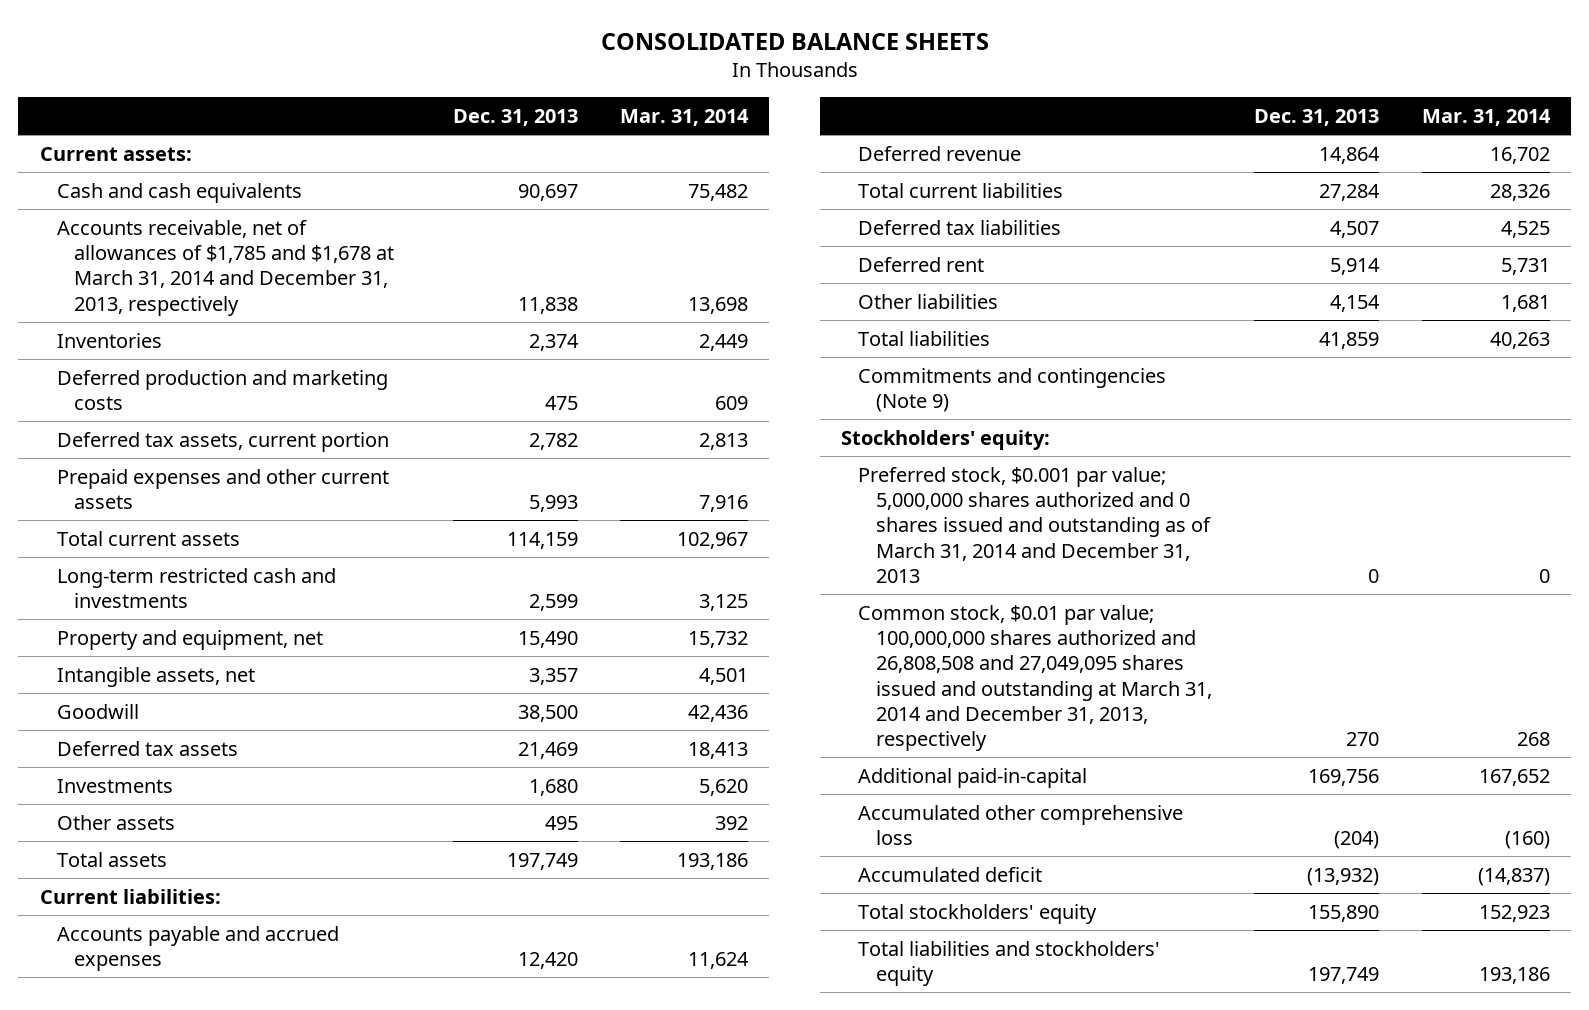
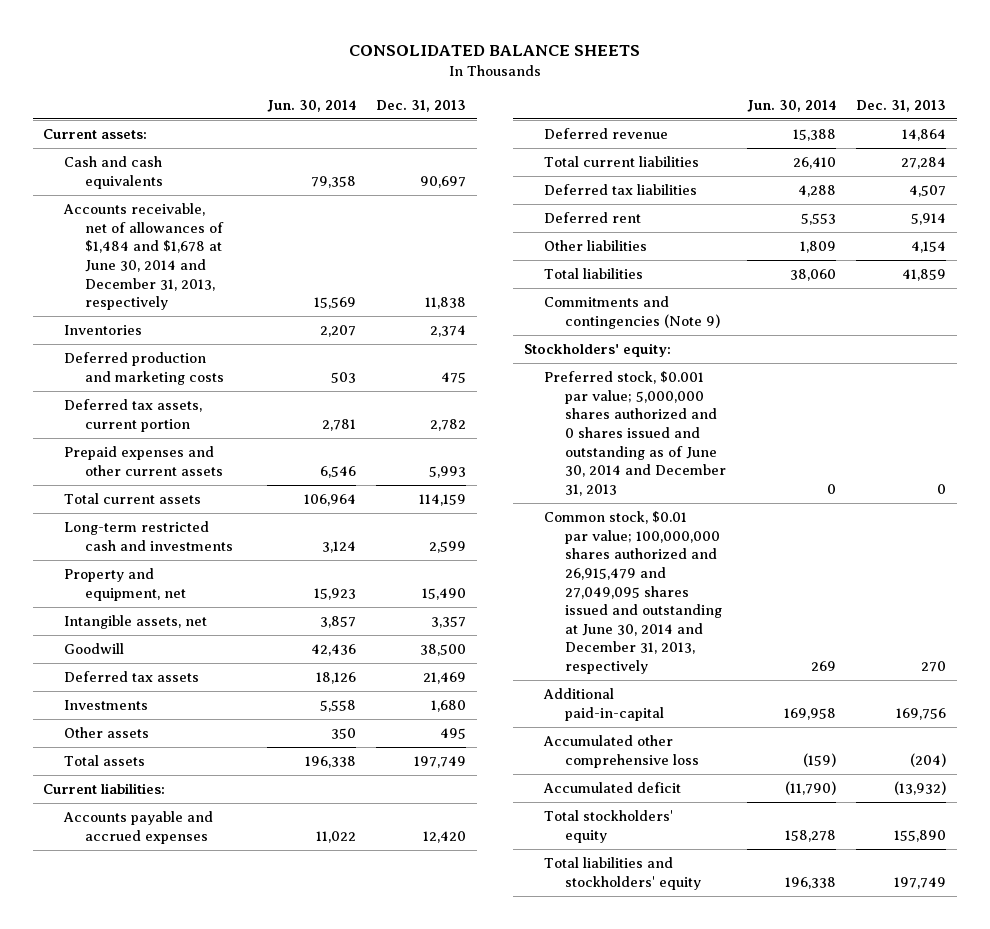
[620,108,750,126] Mar. 31, 2014 -> none
none -> [266,99,356,112] Jun. 30, 2014
[56,219,394,316] Accounts receivable, net of allowances of $1,785 and $1,678 at March 31, 2014 and December 31, 2013, respectively -> [63,203,225,311] Accounts receivable, net of allowances of $1,484 and $1,678 at June 30, 2014 and December 31, 2013, respectively
[858,466,1211,583] Preferred stock, $0.001 par value; 5,000,000 shares authorized and 0 shares issued and outstanding as of March 31, 2014 and December 31, 2013 -> [544,371,727,496] Preferred stock, $0.001 par value; 5,000,000 shares authorized and 0 shares issued and outstanding as of June 30, 2014 and December 31, 2013
[858,604,1212,752] Common stock, $0.01 par value; 100,000,000 shares authorized and 26,808,508 and 27,049,095 shares issued and outstanding at March 31, 2014 and December 31, 2013, respectively -> [544,511,723,674] Common stock, $0.01 par value; 100,000,000 shares authorized and 26,915,479 and 27,049,095 shares issued and outstanding at June 30, 2014 and December 31, 2013, respectively

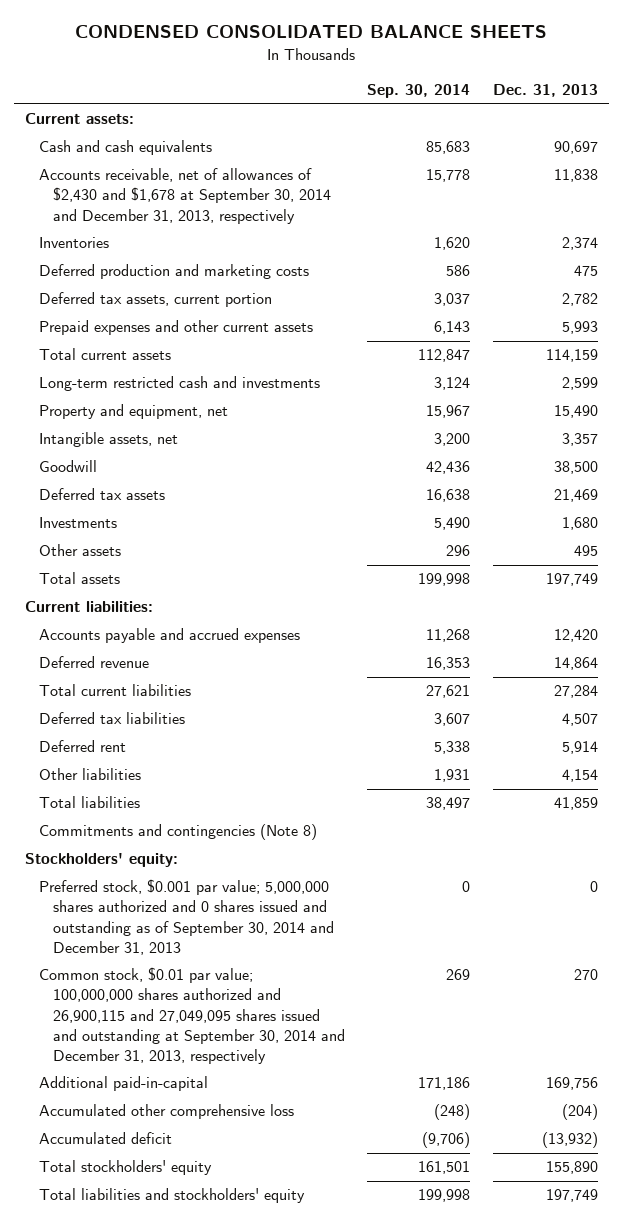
[348,45,640,57] CONSOLIDATED BALANCE SHEETS -> [75,25,548,39] CONDENSED CONSOLIDATED BALANCE SHEETS
[266,99,356,112] Jun. 30, 2014 -> none
none -> [367,84,471,99] Sep. 30, 2014
[63,203,225,311] Accounts receivable, net of allowances of $1,484 and $1,678 at June 30, 2014 and December 31, 2013, respectively -> [38,168,331,224] Accounts receivable, net of allowances of $2,430 and $1,678 at September 30, 2014 and December 31, 2013, respectively
[544,296,721,329] Commitments and contingencies (Note 9) -> [38,824,317,841] Commitments and contingencies (Note 8)
[544,371,727,496] Preferred stock, $0.001 par value; 5,000,000 shares authorized and 0 shares issued and outstanding as of June 30, 2014 and December 31, 2013 -> [38,879,334,955] Preferred stock, $0.001 par value; 5,000,000 shares authorized and 0 shares issued and outstanding as of September 30, 2014 and December 31, 2013
[544,511,723,674] Common stock, $0.01 par value; 100,000,000 shares authorized and 26,915,479 and 27,049,095 shares issued and outstanding at June 30, 2014 and December 31, 2013, respectively -> [38,967,345,1064] Common stock, $0.01 par value; 100,000,000 shares authorized and 26,900,115 and 27,049,095 shares issued and outstanding at September 30, 2014 and December 31, 2013, respectively

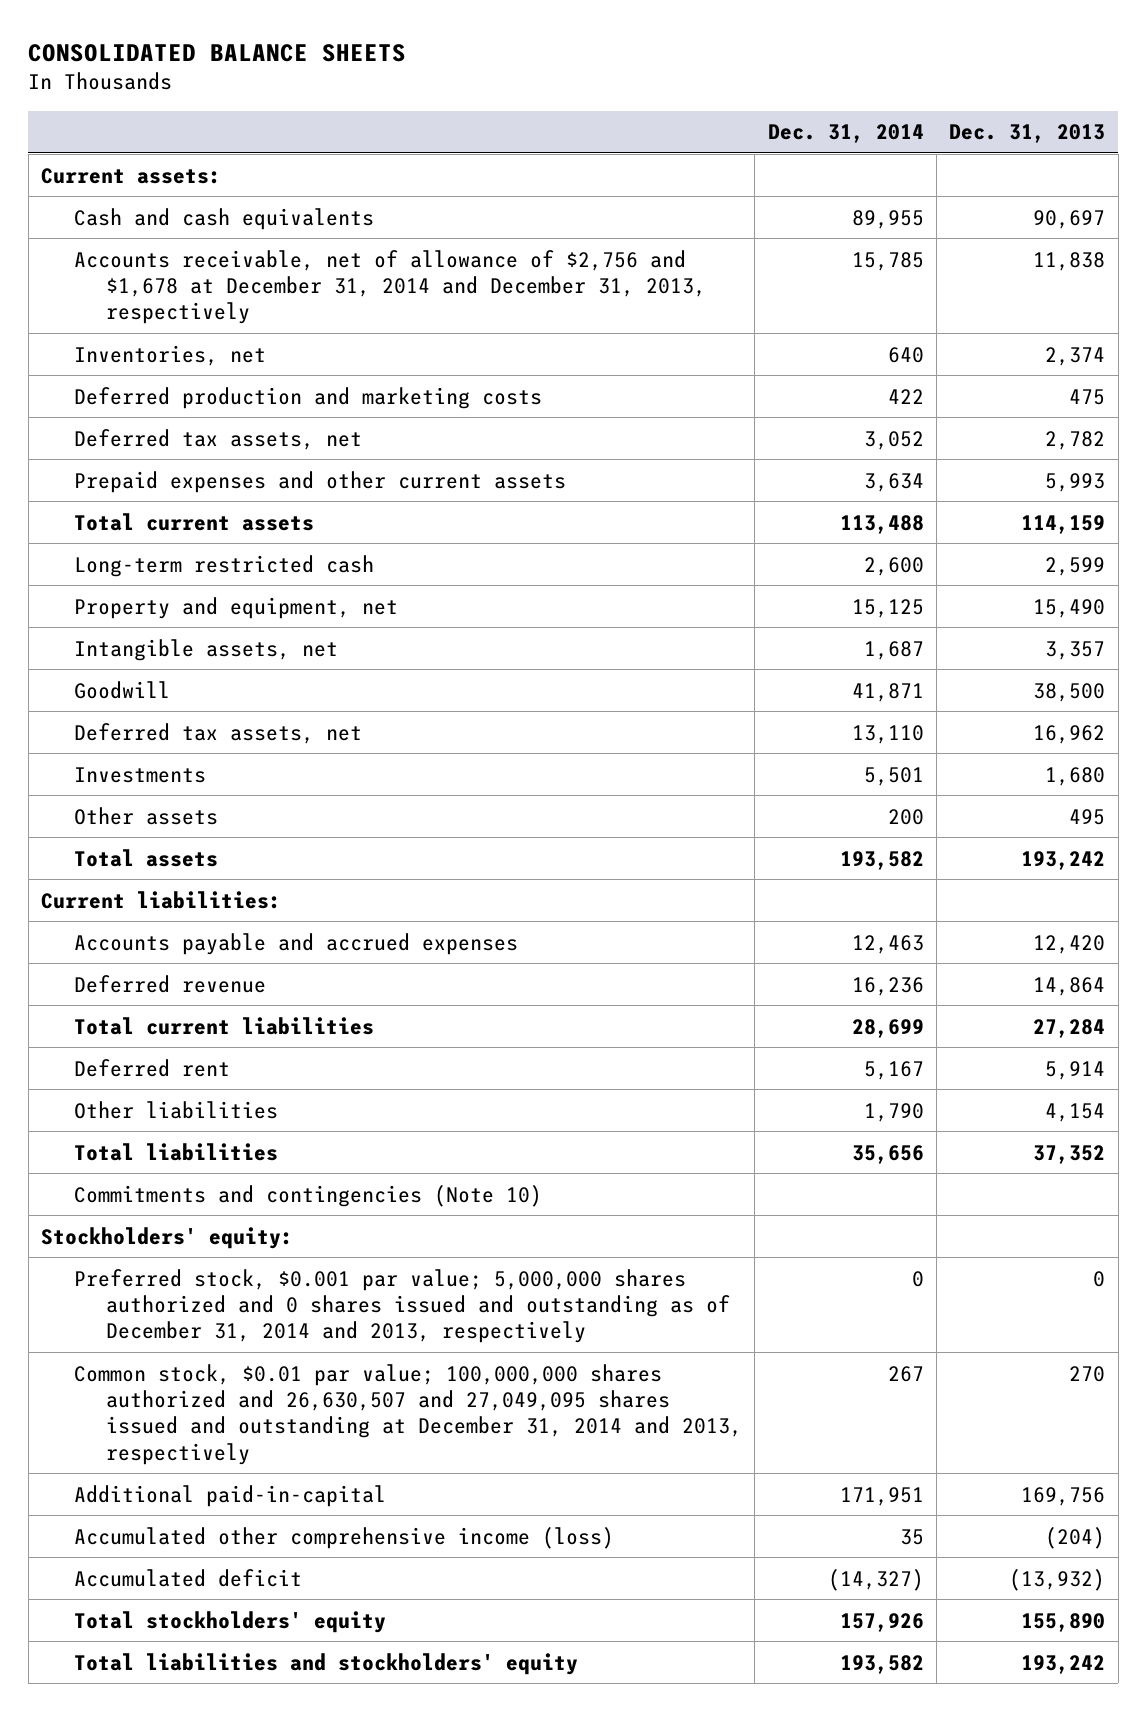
[75,25,548,39] CONDENSED CONSOLIDATED BALANCE SHEETS -> [28,44,407,63] CONSOLIDATED BALANCE SHEETS
[367,84,471,99] Sep. 30, 2014 -> none
none -> [767,124,924,144] Dec. 31, 2014
[38,168,331,224] Accounts receivable, net of allowances of $2,430 and $1,678 at September 30, 2014 and December 31, 2013, respectively -> [73,249,706,325] Accounts receivable, net of allowance of $2,756 and $1,678 at December 31, 2014 and December 31, 2013, respectively
[38,237,109,249] Inventories -> [73,344,266,366] Inventories, net
[38,292,272,308] Deferred tax assets, current portion -> [73,428,362,450] Deferred tax assets, net
[38,376,320,392] Long-term restricted cash and investments -> [73,554,374,577] Long-term restricted cash
[38,488,165,501] Deferred tax assets -> [73,722,362,744] Deferred tax assets, net
[553,489,598,503] 21,469 -> [1033,724,1106,744] 16,962
[545,573,598,587] 197,749 -> [1021,850,1106,870] 193,242
[38,712,185,725] Deferred tax liabilities -> none
[553,797,598,811] 41,859 -> [1033,1144,1106,1164] 37,352
[38,824,317,841] Commitments and contingencies (Note 8) -> [73,1184,542,1207] Commitments and contingencies (Note 10)
[38,879,334,955] Preferred stock, $0.001 par value; 5,000,000 shares authorized and 0 shares issued and outstanding as of September 30, 2014 and December 31, 2013 -> [73,1268,730,1344] Preferred stock, $0.001 par value; 5,000,000 shares authorized and 0 shares issued and outstanding as of December 31, 2014 and 2013, respectively
[38,967,345,1064] Common stock, $0.01 par value; 100,000,000 shares authorized and 26,900,115 and 27,049,095 shares issued and outstanding at September 30, 2014 and December 31, 2013, respectively -> [73,1363,742,1465] Common stock, $0.01 par value; 100,000,000 shares authorized and 26,630,507 and 27,049,095 shares issued and outstanding at December 31, 2014 and 2013, respectively
[38,1104,294,1120] Accumulated other comprehensive loss -> [73,1526,614,1549] Accumulated other comprehensive income (loss)
[545,1189,598,1203] 197,749 -> [1021,1654,1106,1674] 193,242

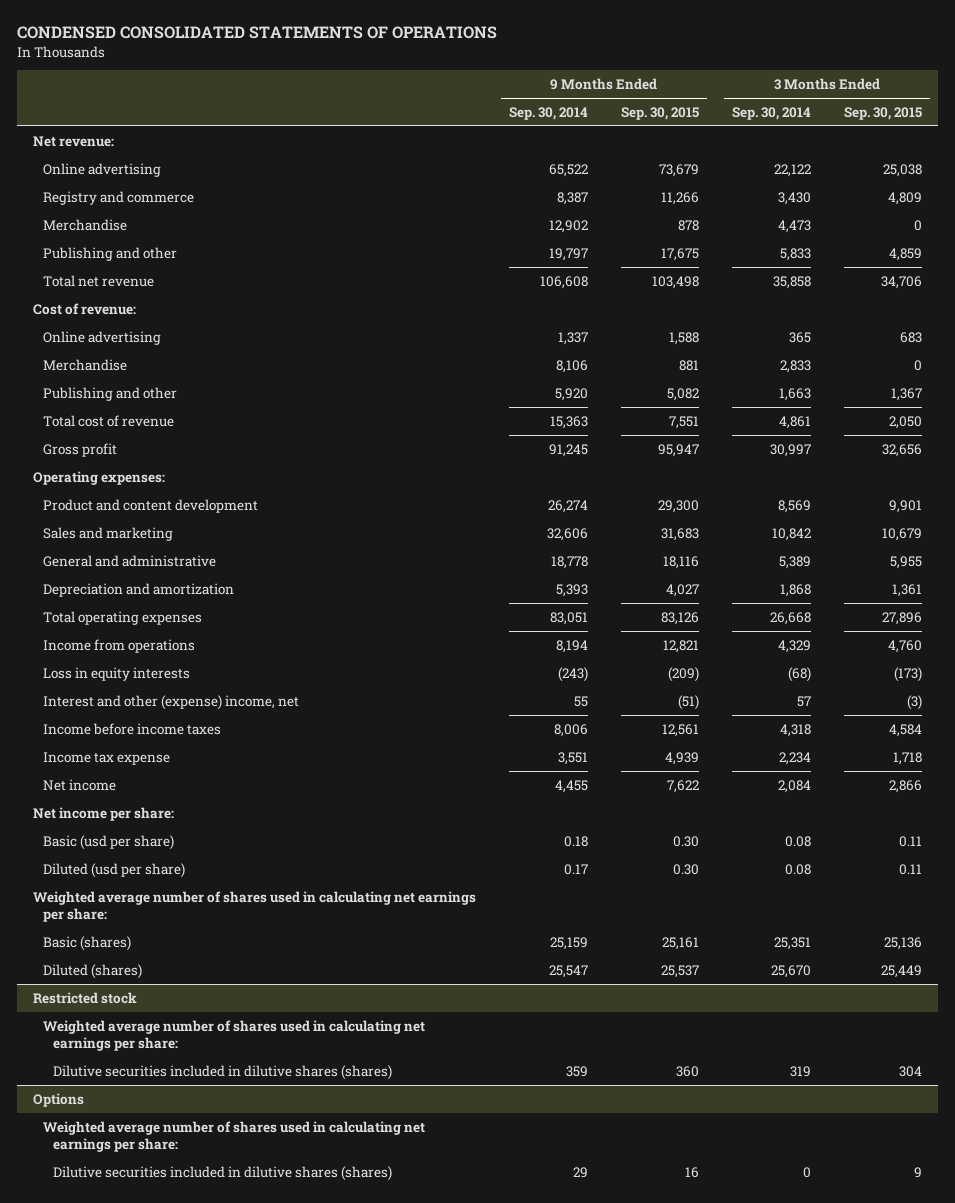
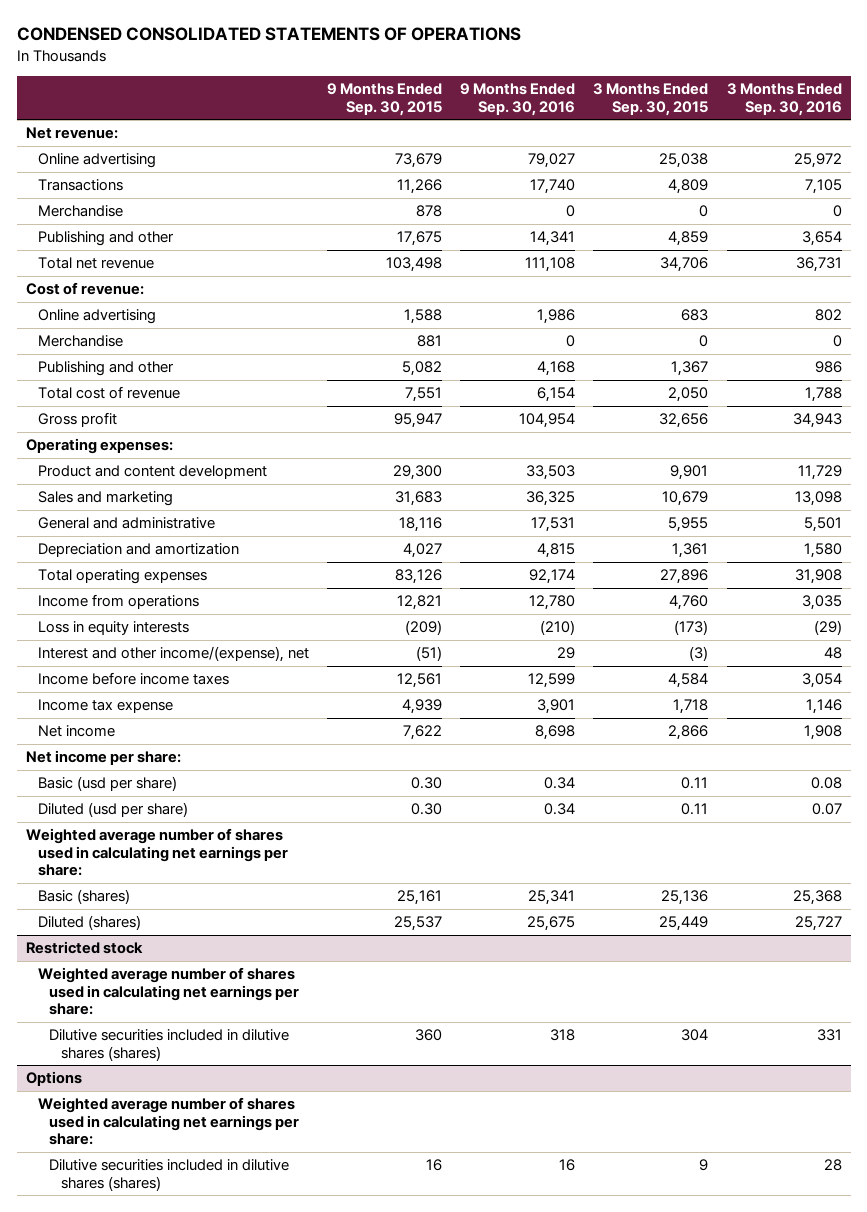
[509,107,589,121] Sep. 30, 2014 -> none
[731,107,811,121] Sep. 30, 2014 -> none
none -> [460,83,576,116] 9 Months Ended Sep. 30, 2016
none -> [726,83,842,116] 3 Months Ended Sep. 30, 2016
[43,190,195,205] Registry and commerce -> [37,179,123,192] Transactions
[43,694,300,710] Interest and other (expense) income, net -> [37,646,309,663] Interest and other income/(expense), net

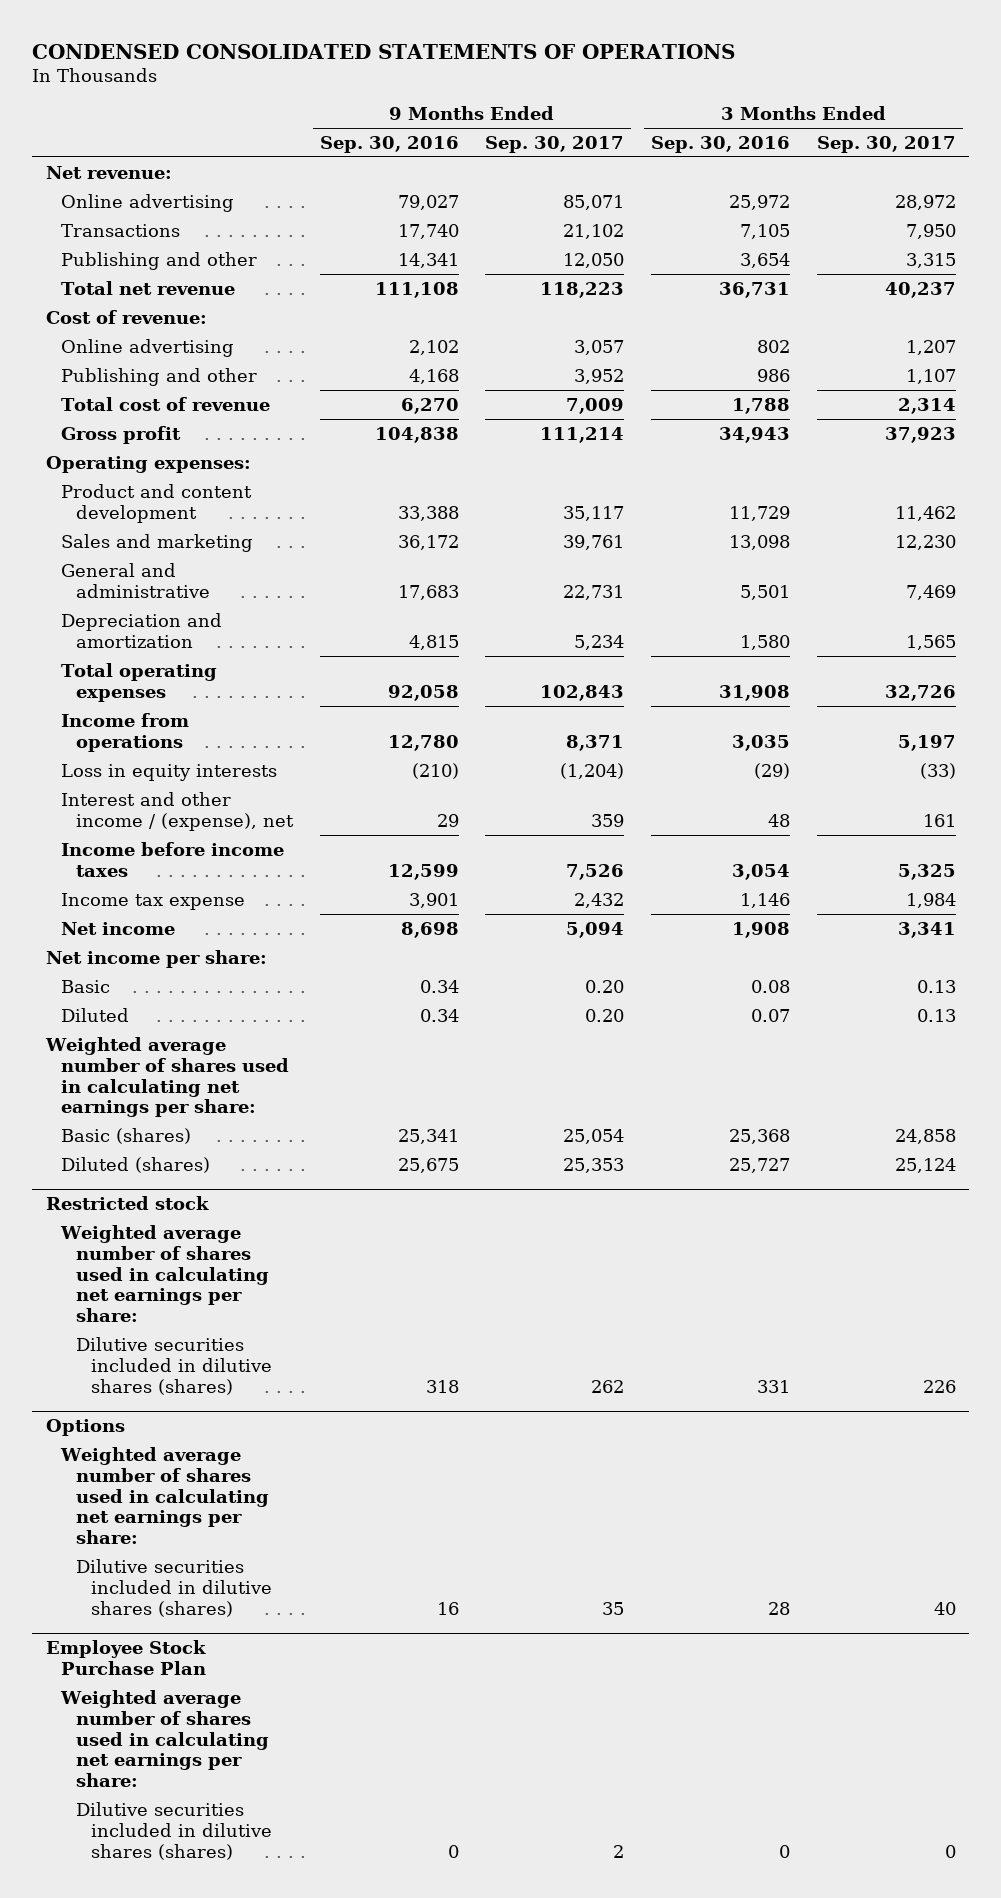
[326,83,442,116] 9 Months Ended Sep. 30, 2015 -> none
[593,83,709,116] 3 Months Ended Sep. 30, 2015 -> none
none -> [485,135,625,153] Sep. 30, 2017
none -> [816,135,956,153] Sep. 30, 2017
[37,205,123,218] Merchandise -> none
[37,335,123,348] Merchandise -> none
[537,309,576,325] 1,986 -> [408,339,459,355] 2,102
[537,387,576,403] 6,154 -> [400,397,459,414] 6,270
[519,413,576,429] 104,954 -> [374,426,459,443] 104,838
[526,465,576,481] 33,503 -> [397,505,459,521] 33,388
[526,491,576,507] 36,325 -> [397,534,459,550] 36,172
[531,517,576,533] 17,531 -> [397,584,459,600] 17,683
[529,569,576,585] 92,174 -> [387,684,459,701] 92,058
[37,646,309,663] Interest and other income/(expense), net -> [60,791,295,831] Interest and other income / (expense), net
[37,776,177,792] Basic (usd per share) -> [60,979,110,993] Basic
[37,802,188,818] Diluted (usd per share) -> [60,1007,129,1022] Diluted
none -> [45,1640,206,1676] Employee Stock Purchase Plan
none -> [59,1689,270,1788] Weighted average number of shares used in calculating net earnings per share:
none -> [76,1801,273,1860] Dilutive securities included in dilutive shares (shares)

